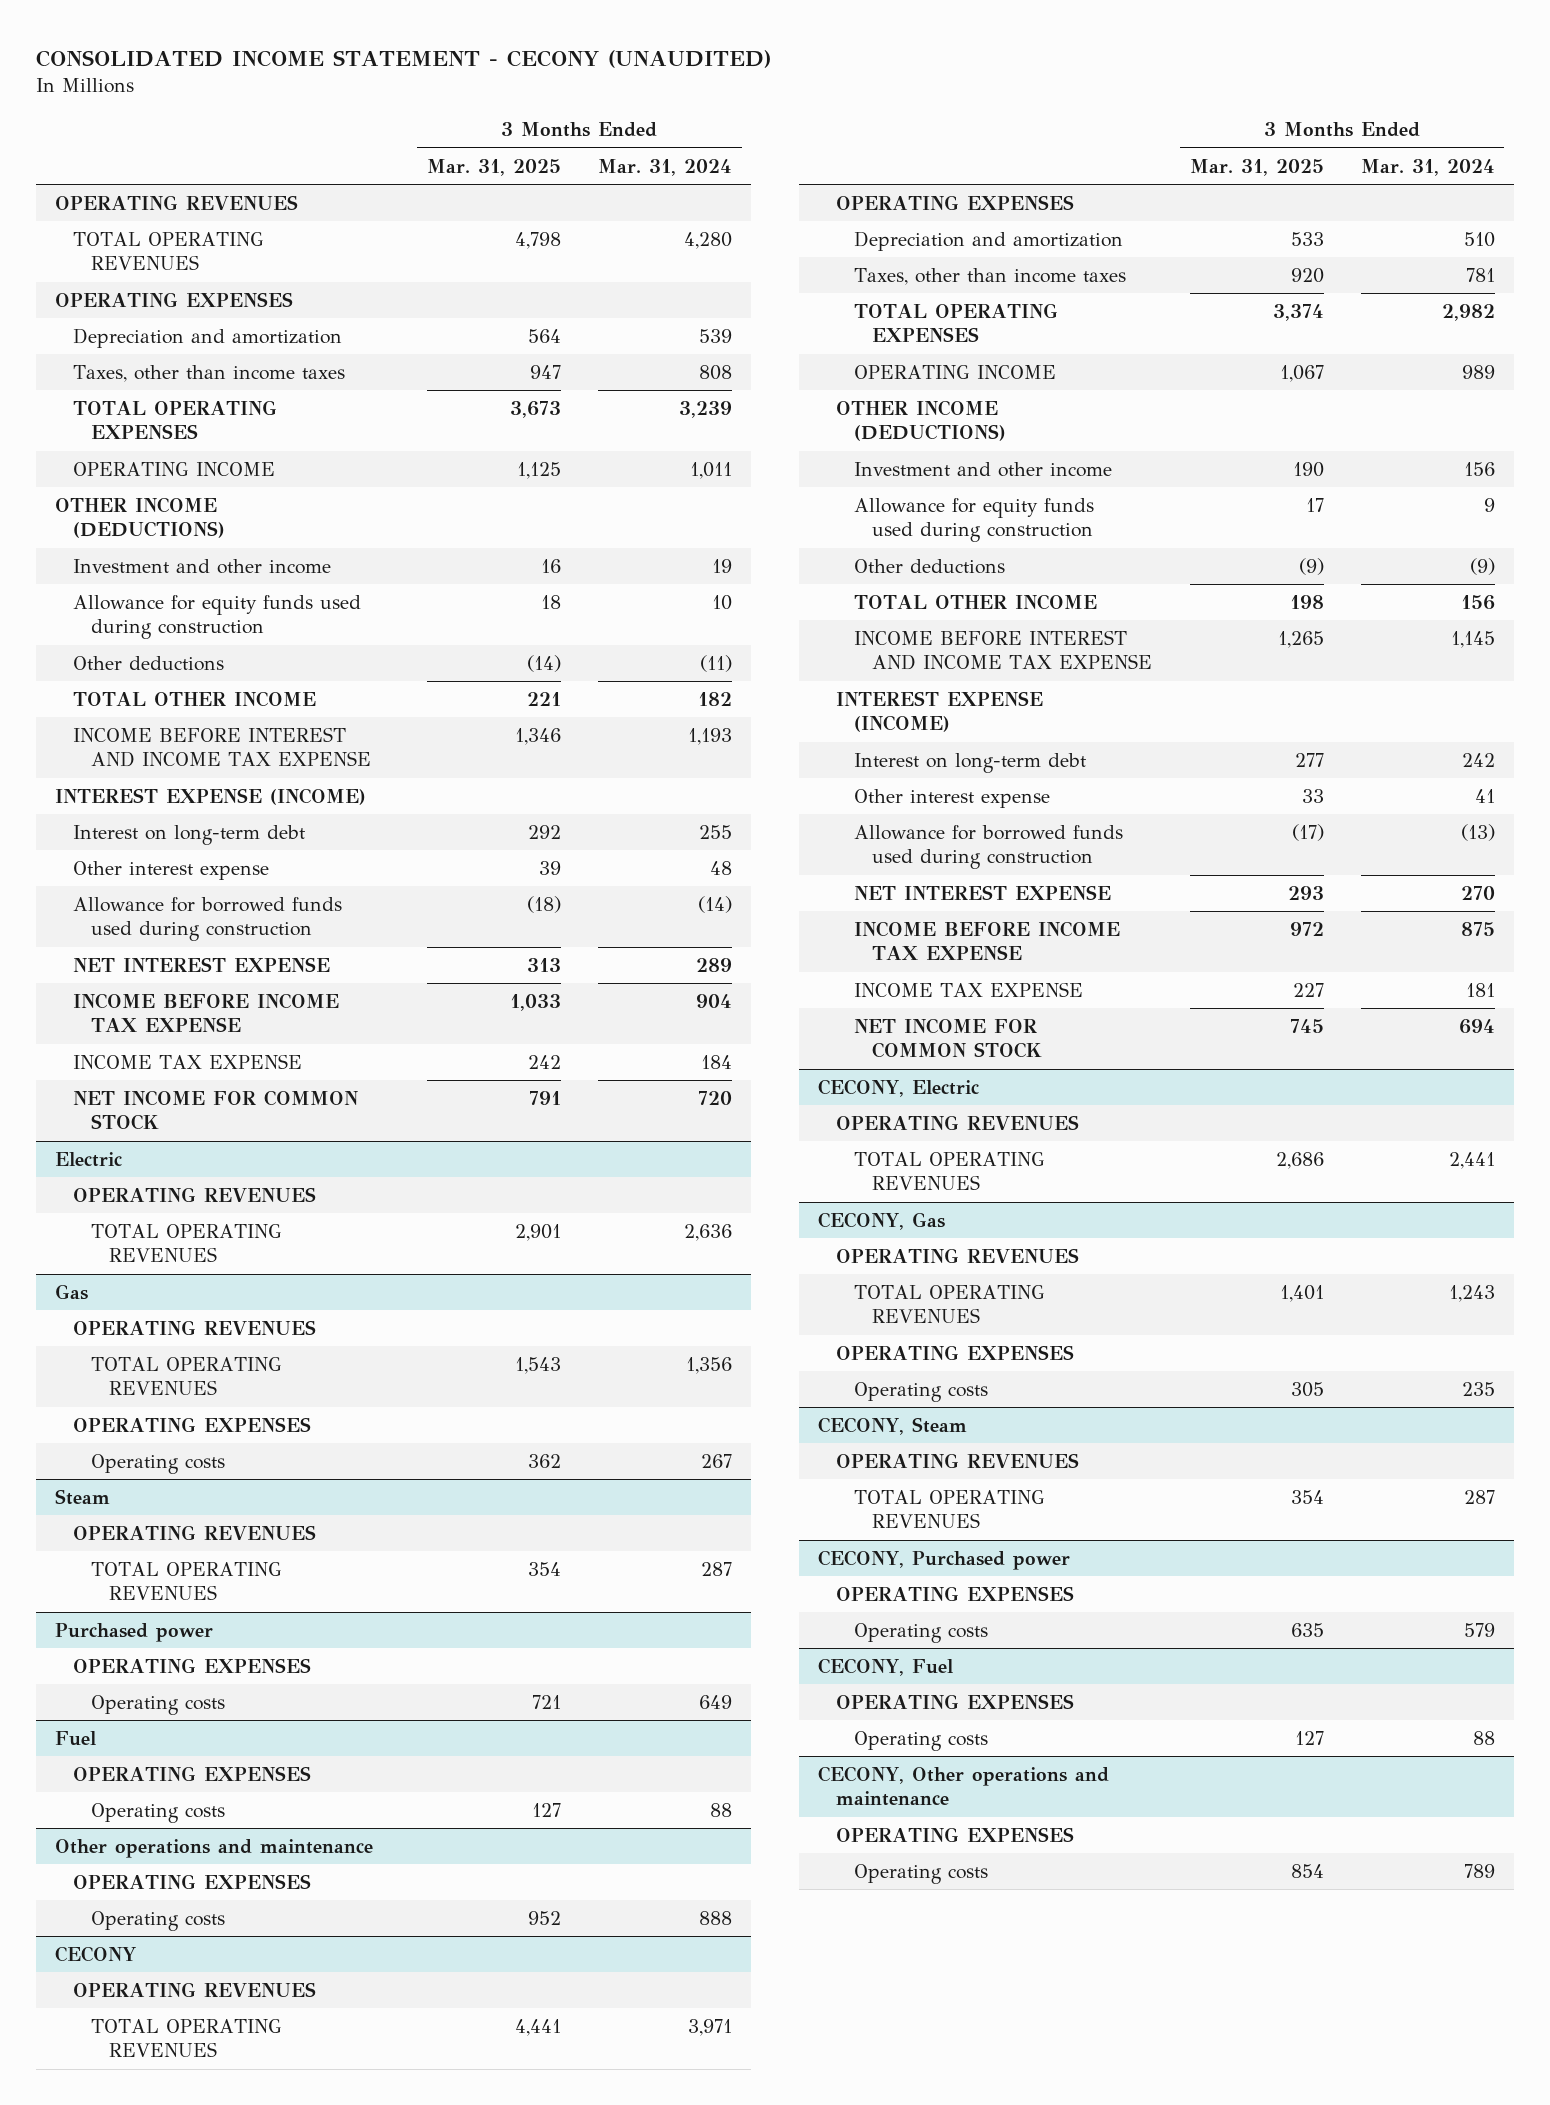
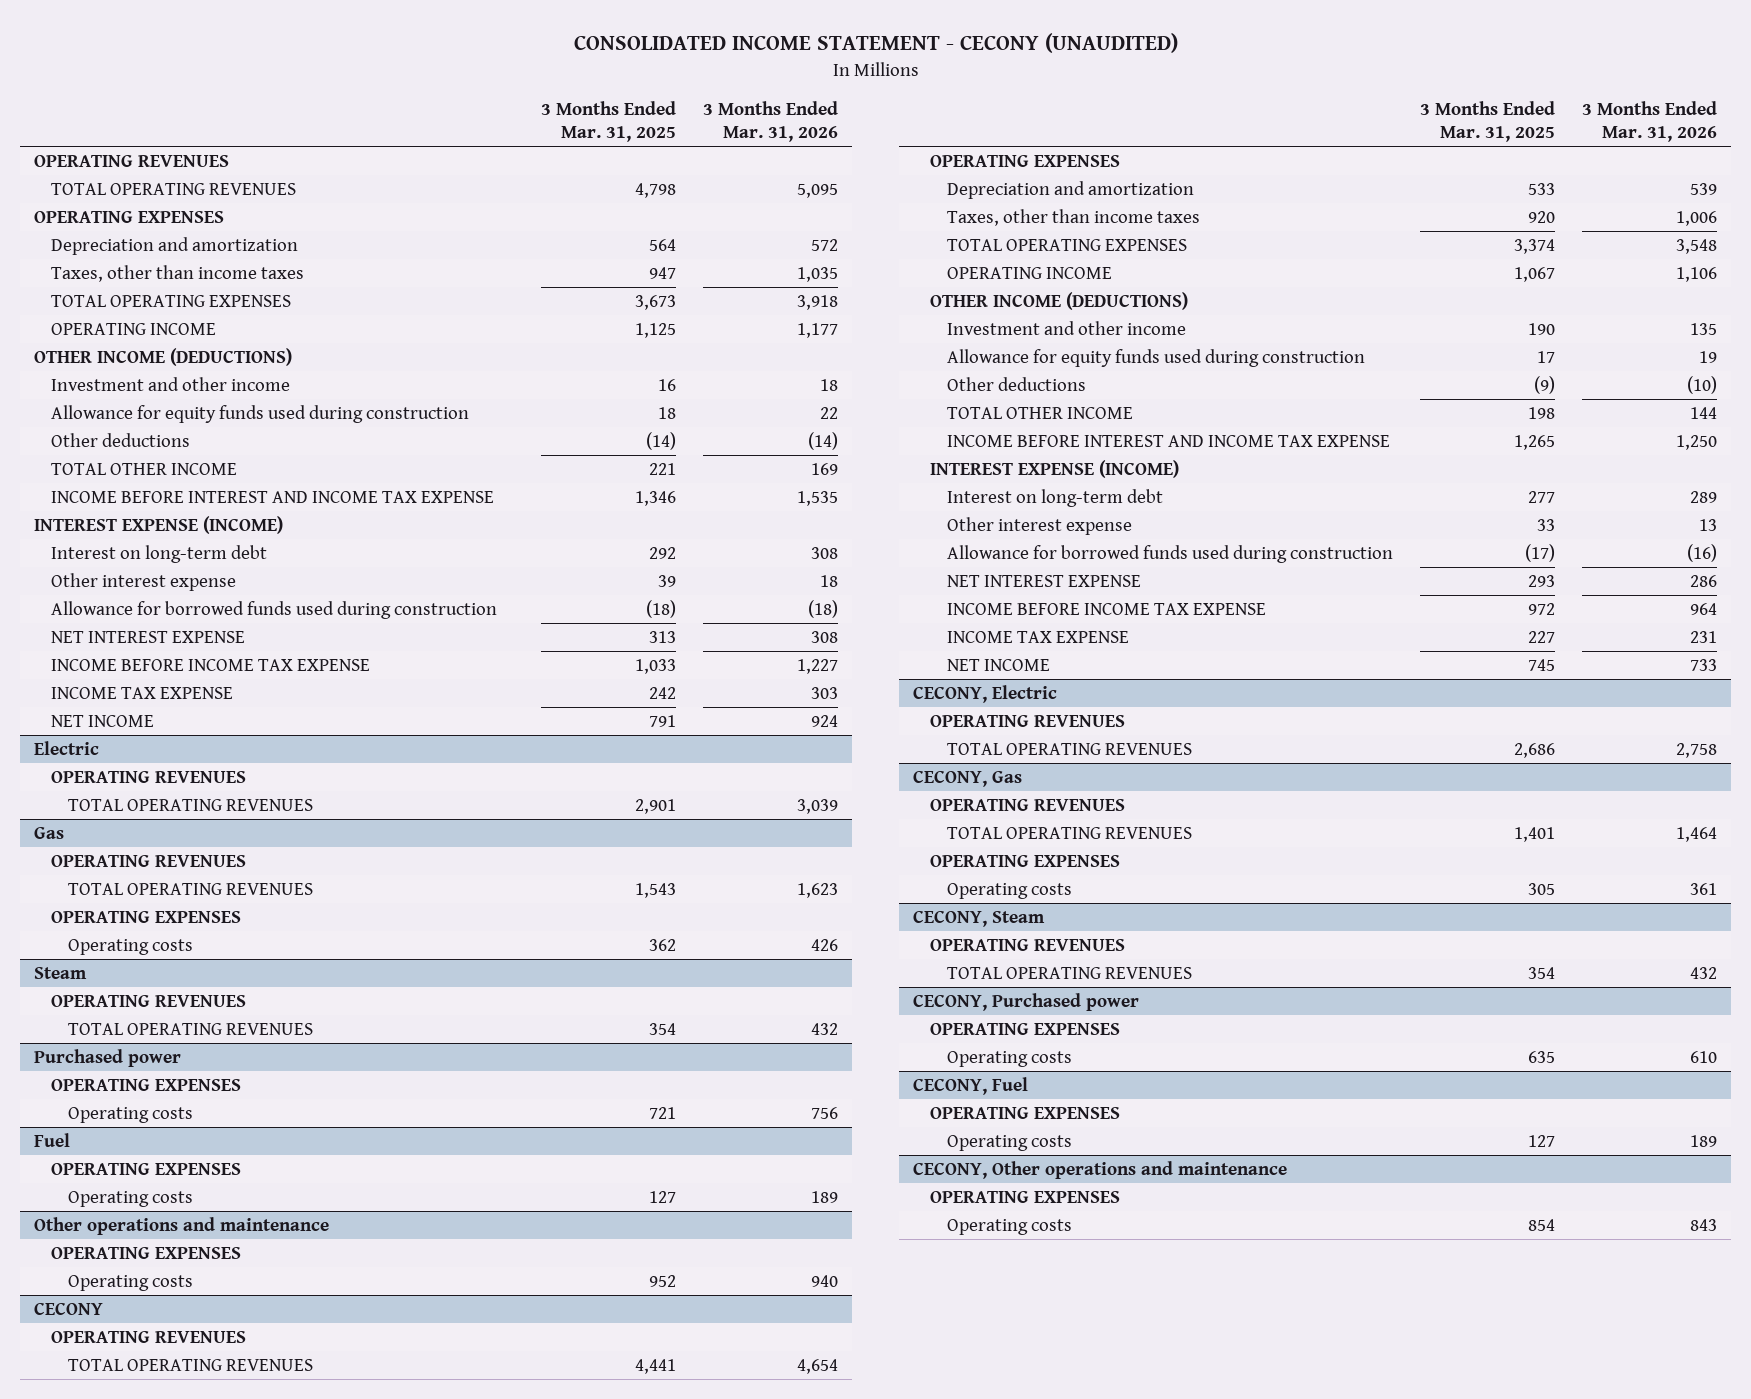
[598,158,733,176] Mar. 31, 2024 -> none
none -> [703,100,839,142] 3 Months Ended Mar. 31, 2026
[73,1089,359,1131] NET INCOME FOR COMMON STOCK -> [51,715,155,728] NET INCOME
[853,1017,1042,1059] NET INCOME FOR COMMON STOCK -> [947,659,1051,672] NET INCOME

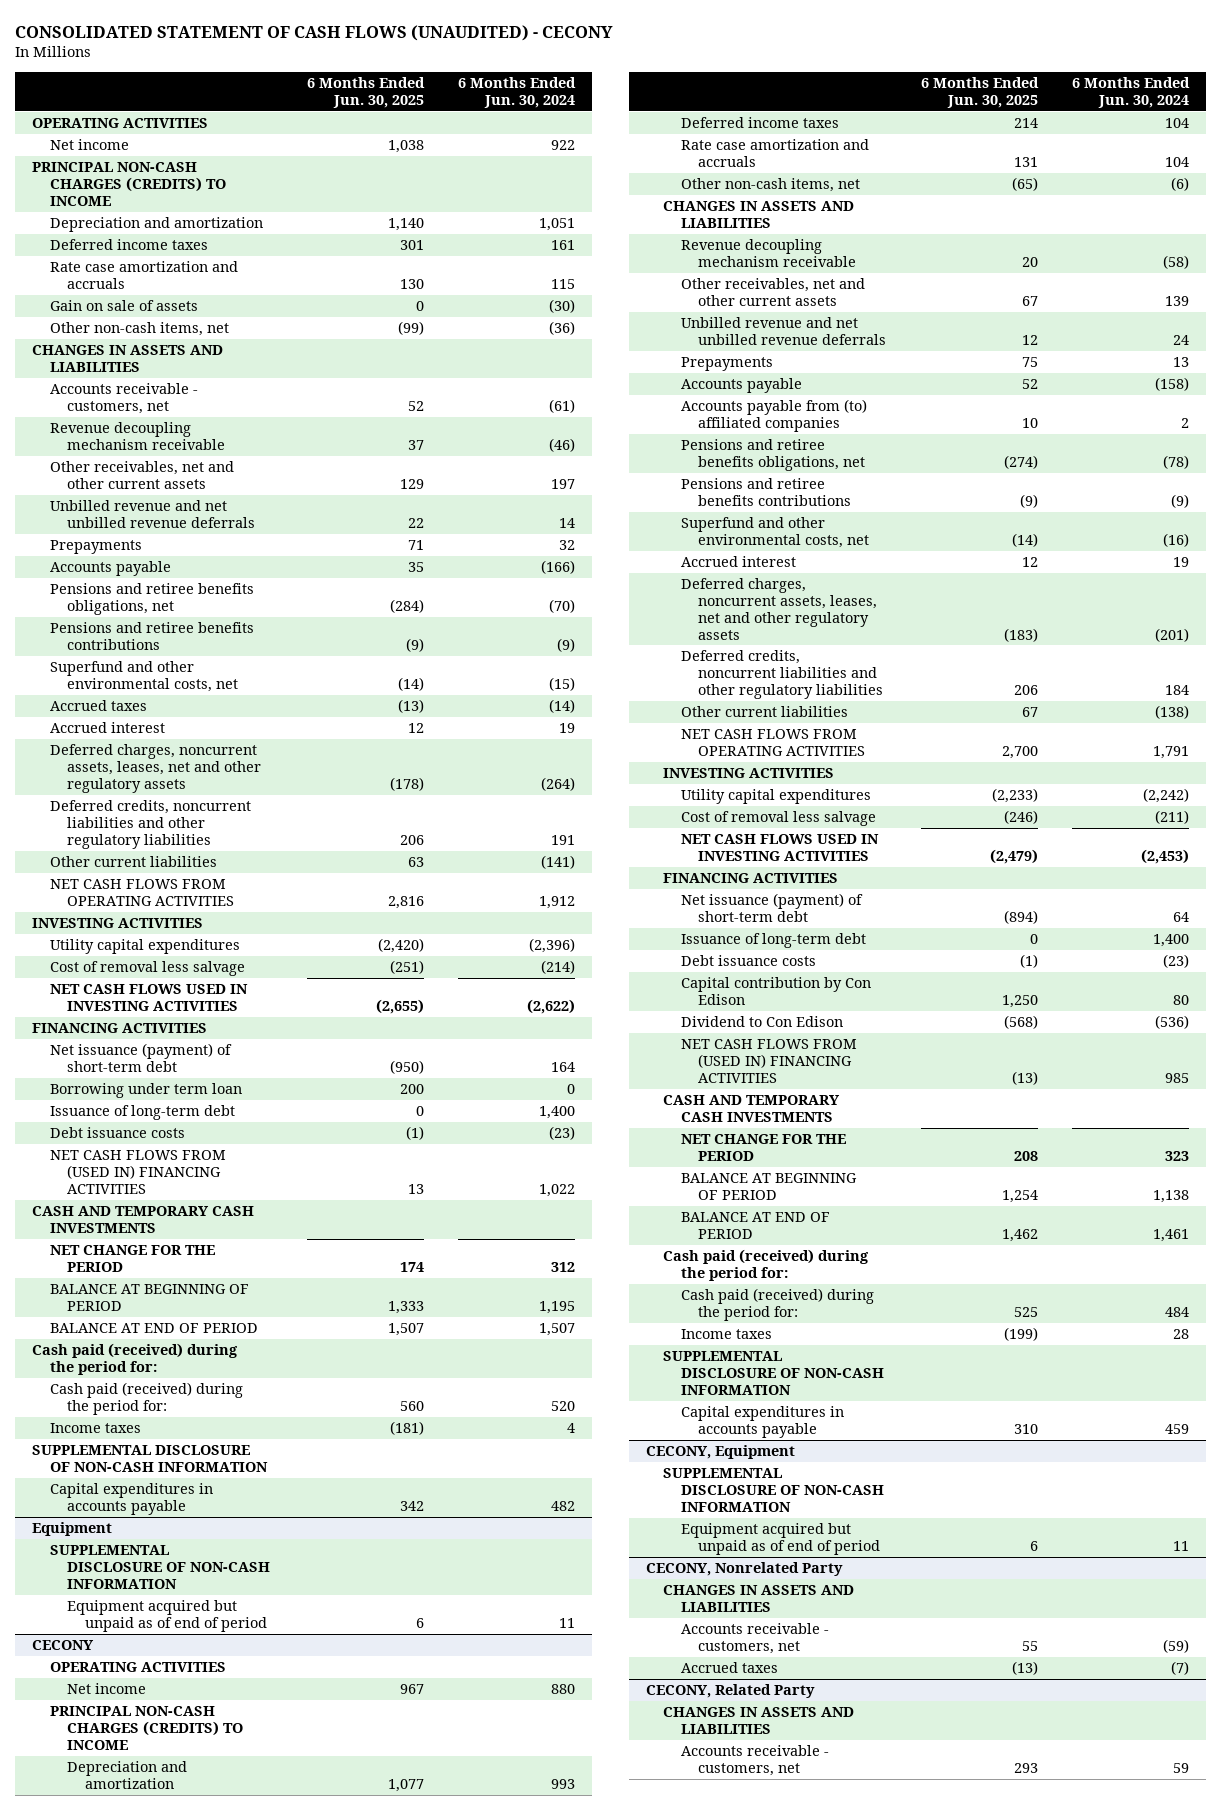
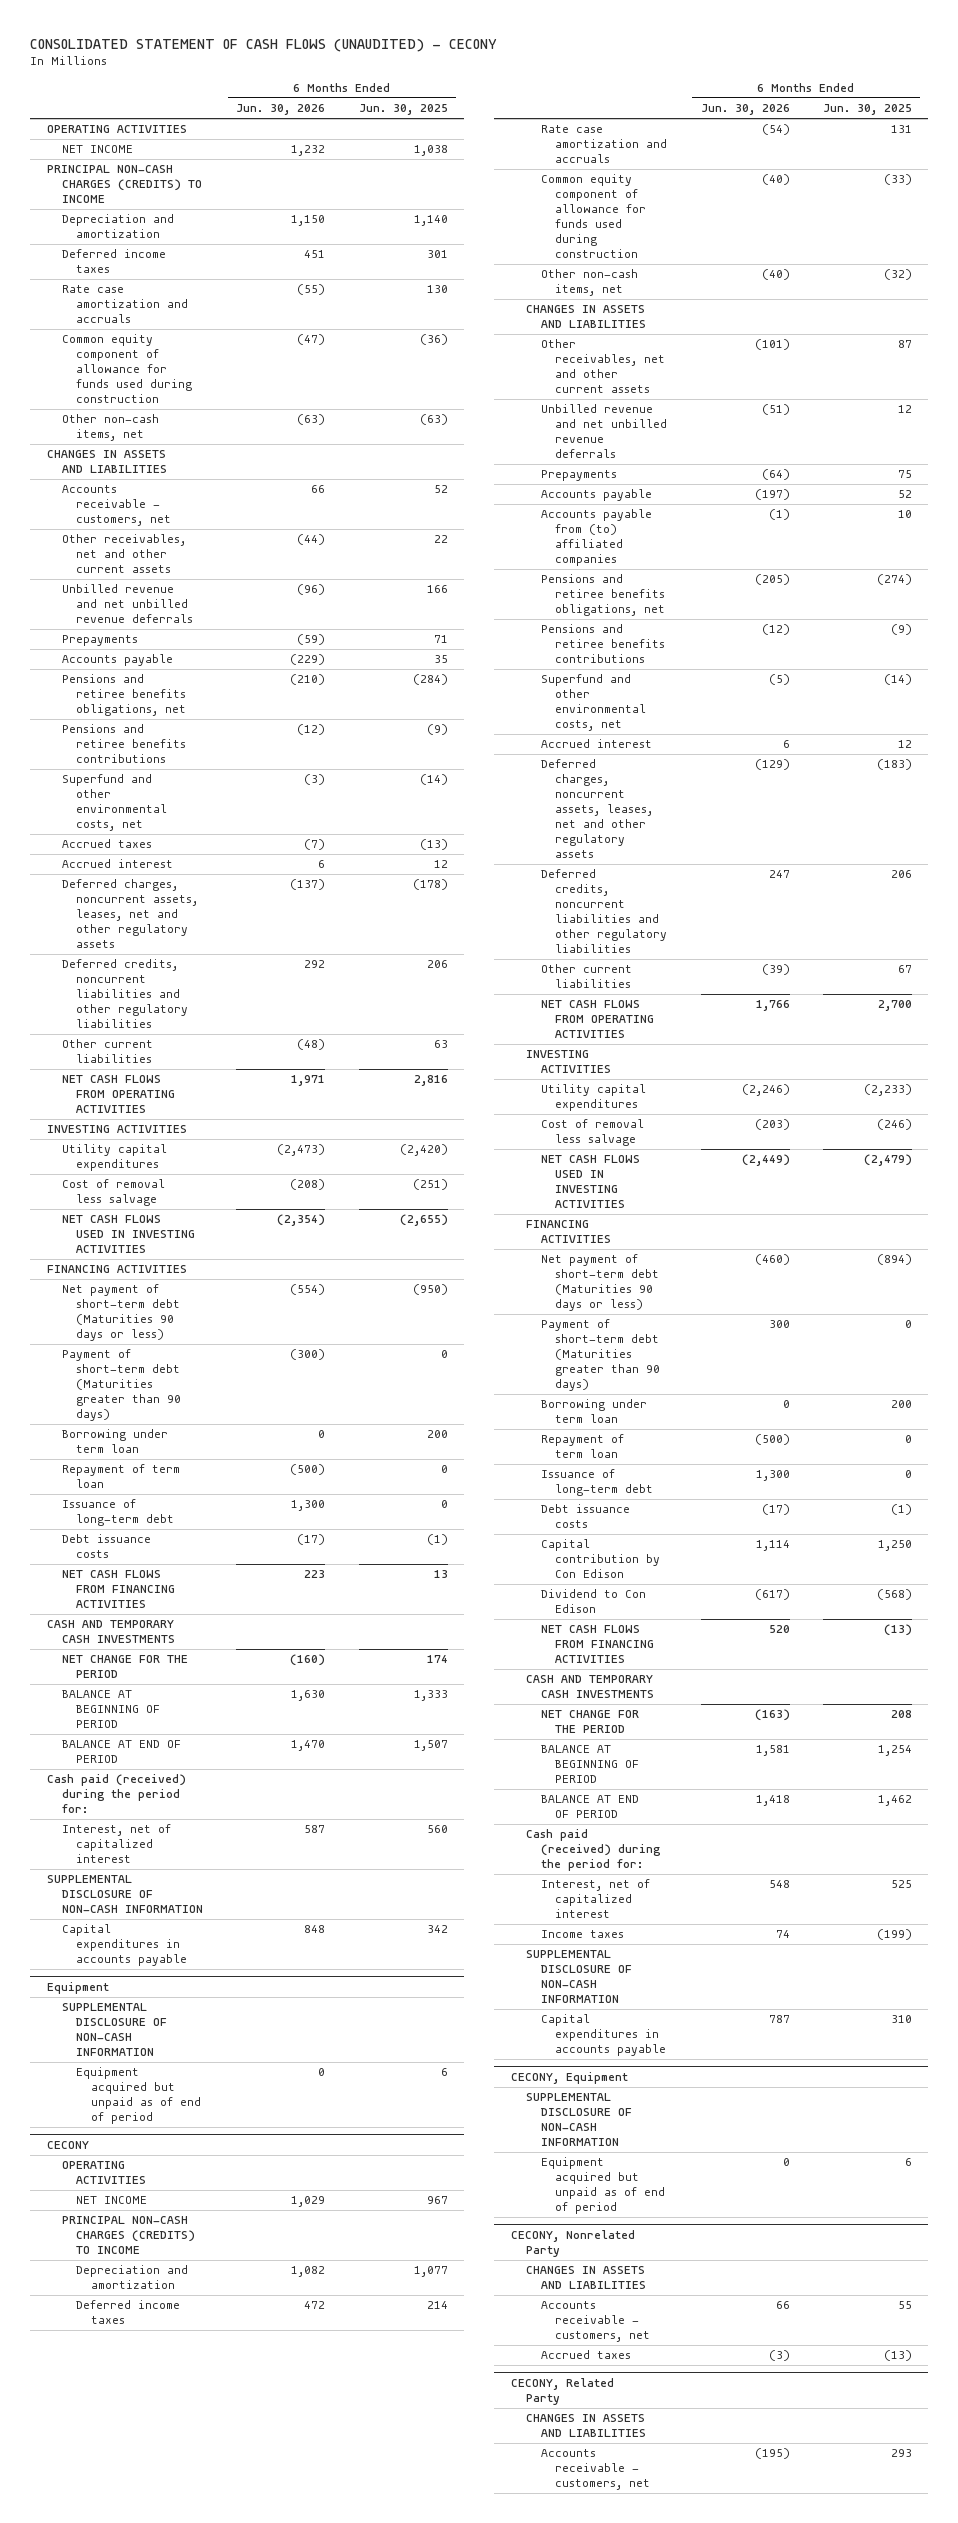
[458,77,577,109] 6 Months Ended Jun. 30, 2024 -> none
none -> [236,104,326,116] Jun. 30, 2026
[49,139,129,151] Net income -> [61,145,133,154] NET INCOME
[49,300,198,312] Gain on sale of assets -> none
none -> [61,334,193,404] Common equity component of allowance for funds used during construction
[397,321,424,336] (99) -> [419,414,448,426] (63)
[49,422,226,451] Revenue decoupling mechanism receivable -> none
[399,479,424,490] 129 -> [433,535,448,544] 22
[407,518,424,529] 22 -> [426,585,448,594] 166
[49,1043,232,1073] Net issuance (payment) of short-term debt -> [61,1284,181,1342] Net payment of short-term debt (Maturities 90 days or less)
none -> [61,1349,182,1422] Payment of short-term debt (Maturities greater than 90 days)
none -> [61,1464,180,1489] Repayment of term loan
[49,1150,226,1194] NET CASH FLOWS FROM (USED IN) FINANCING ACTIVITIES -> [61,1570,176,1609] NET CASH FLOWS FROM FINANCING ACTIVITIES
[49,1423,141,1434] Income taxes -> none
[49,1382,243,1416] Cash paid (received) during the period for: -> [61,1824,171,1864] Interest, net of capitalized interest
[67,1683,147,1695] Net income -> [76,2196,148,2205] NET INCOME
none -> [540,174,647,259] Common equity component of allowance for funds used during construction
[1011,177,1038,192] (65) -> [883,269,912,281] (32)
[680,239,857,268] Revenue decoupling mechanism receivable -> none
[1021,296,1038,307] 67 -> [897,340,912,349] 87
[680,893,863,923] Net issuance (payment) of short-term debt -> [540,1254,660,1312] Net payment of short-term debt (Maturities 90 days or less)
none -> [540,1319,661,1392] Payment of short-term debt (Maturities greater than 90 days)
none -> [540,1399,647,1424] Borrowing under term loan
none -> [540,1434,624,1459] Repayment of term loan
[680,1039,857,1083] NET CASH FLOWS FROM (USED IN) FINANCING ACTIVITIES -> [540,1625,655,1664] NET CASH FLOWS FROM FINANCING ACTIVITIES
[680,1288,874,1322] Cash paid (received) during the period for: -> [540,1879,650,1919] Interest, net of capitalized interest

